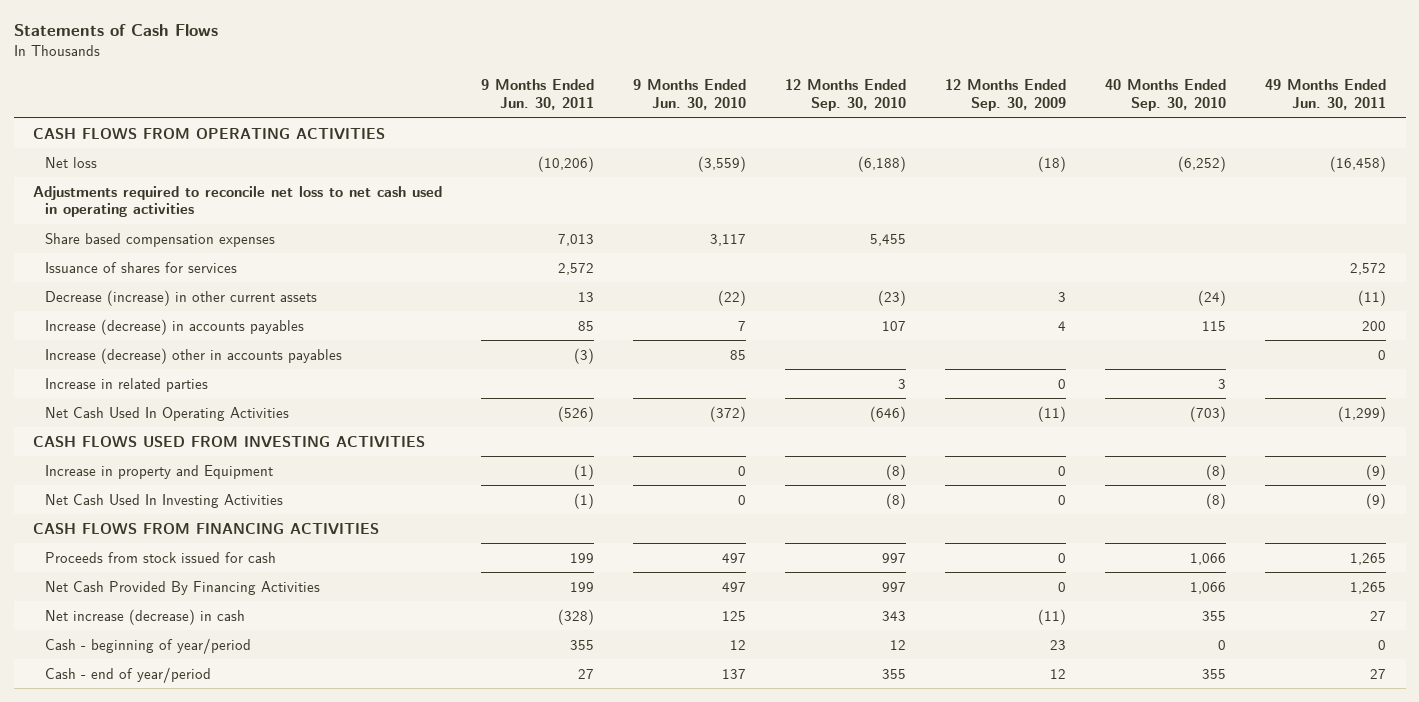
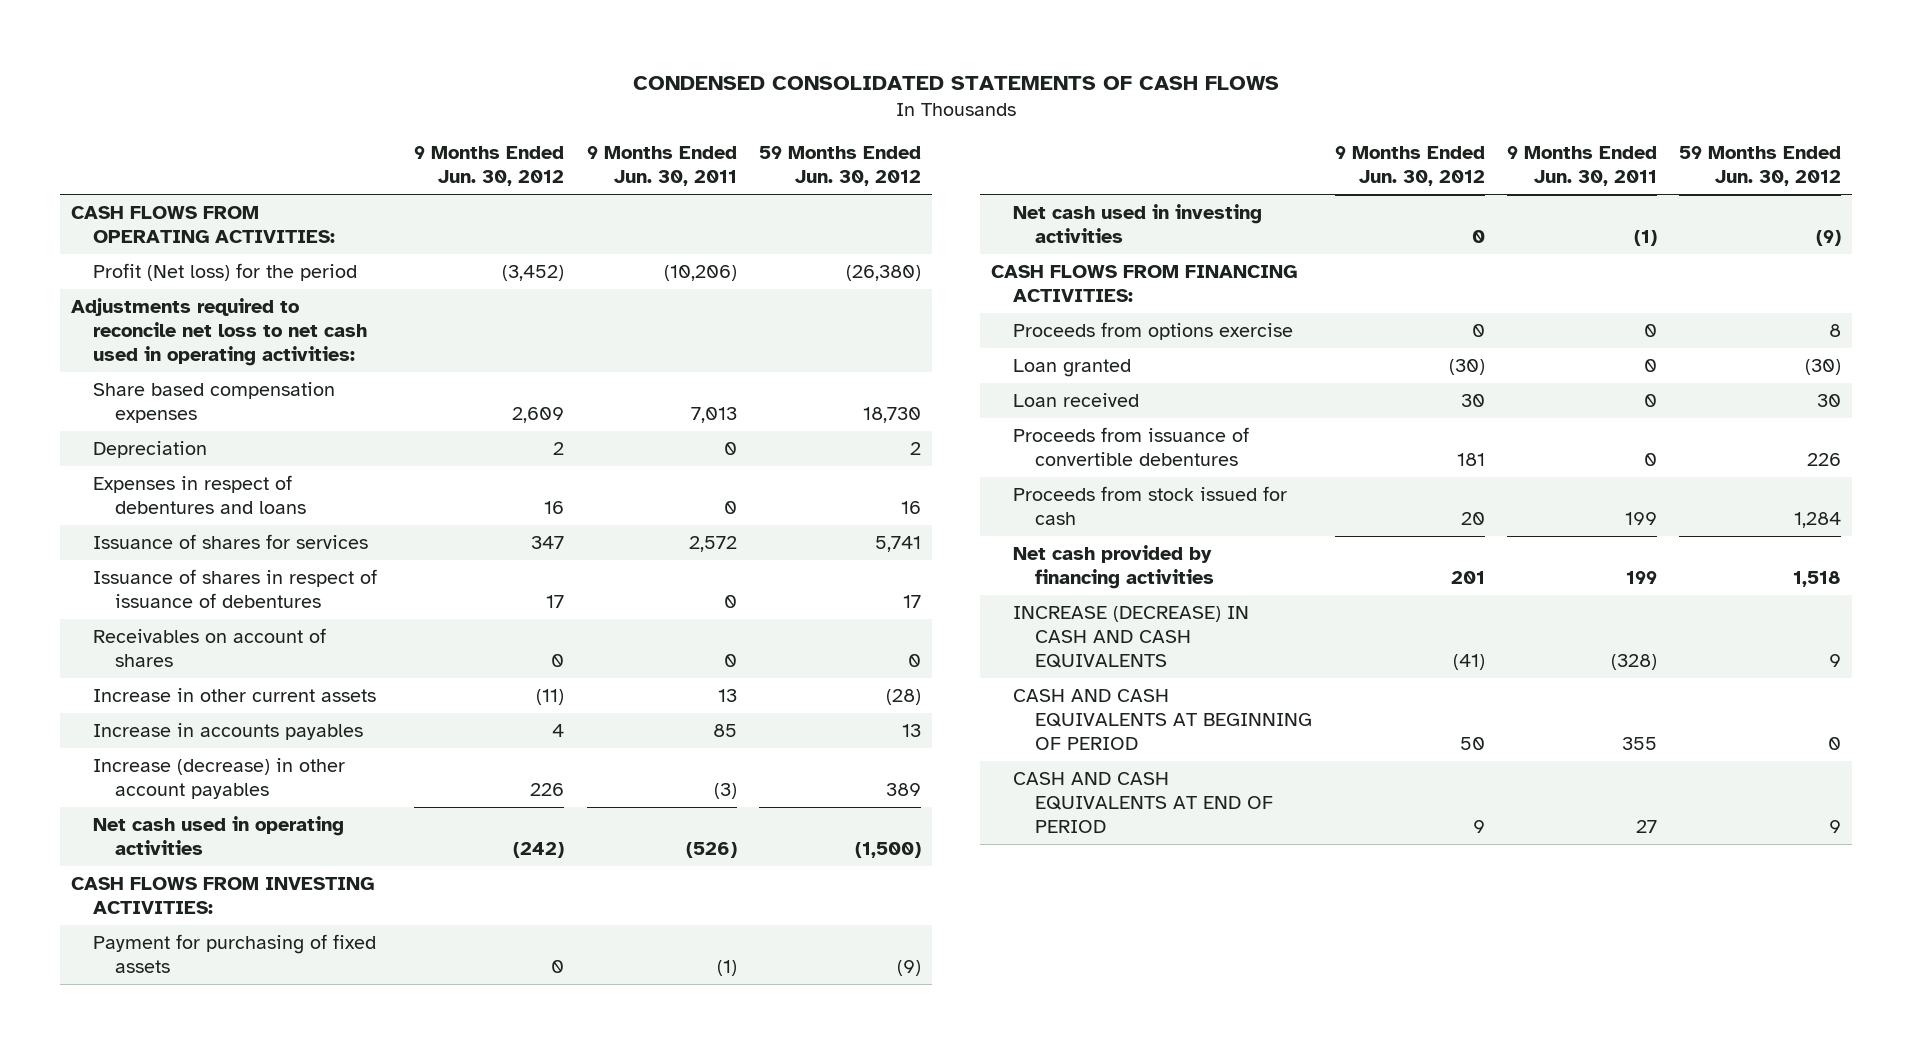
[13,24,218,37] Statements of Cash Flows -> [633,75,1280,90] CONDENSED CONSOLIDATED STATEMENTS OF CASH FLOWS
[633,79,747,111] 9 Months Ended Jun. 30, 2010 -> none
[785,79,907,112] 12 Months Ended Sep. 30, 2010 -> none
[945,79,1067,112] 12 Months Ended Sep. 30, 2009 -> none
[1105,79,1227,112] 40 Months Ended Sep. 30, 2010 -> none
[1265,79,1387,111] 49 Months Ended Jun. 30, 2011 -> none
none -> [414,146,565,187] 9 Months Ended Jun. 30, 2012
none -> [758,146,921,187] 59 Months Ended Jun. 30, 2012
[33,127,386,140] CASH FLOWS FROM OPERATING ACTIVITIES -> [70,206,336,244] CASH FLOWS FROM OPERATING ACTIVITIES:
[45,156,98,168] Net loss -> [93,263,358,282] Profit (Net loss) for the period
[33,185,443,218] Adjustments required to reconcile net loss to net cash used in operating activities -> [70,298,368,366] Adjustments required to reconcile net loss to net cash used in operating activities:
none -> [93,441,208,459] Depreciation
none -> [93,475,307,515] Expenses in respect of debentures and loans
[45,377,209,392] Increase in related parties -> none
none -> [93,569,378,609] Issuance of shares in respect of issuance of debentures
none -> [93,628,327,668] Receivables on account of shares
[45,289,318,306] Decrease (increase) in other current assets -> [93,688,377,703] Increase in other current assets
[45,318,305,335] Increase (decrease) in accounts payables -> [93,723,364,741] Increase in accounts payables
[45,347,343,364] Increase (decrease) other in accounts payables -> [93,758,346,800] Increase (decrease) in other account payables
[45,406,290,421] Net Cash Used In Operating Activities -> [93,816,345,856] Net cash used in operating activities
[33,435,426,448] CASH FLOWS USED FROM INVESTING ACTIVITIES -> [70,877,374,915] CASH FLOWS FROM INVESTING ACTIVITIES:
[45,464,274,479] Increase in property and Equipment -> [93,934,377,974] Payment for purchasing of fixed assets
[45,493,284,508] Net Cash Used In Investing Activities -> [1013,204,1263,244] Net cash used in investing activities
[33,522,380,535] CASH FLOWS FROM FINANCING ACTIVITIES -> [991,265,1298,303] CASH FLOWS FROM FINANCING ACTIVITIES:
none -> [1013,322,1294,341] Proceeds from options exercise
none -> [1013,359,1132,378] Loan granted
none -> [1013,393,1140,408] Loan received
none -> [1013,427,1250,467] Proceeds from issuance of convertible debentures
[45,580,321,595] Net Cash Provided By Financing Activities -> [1013,545,1215,590] Net cash provided by financing activities
[45,608,246,625] Net increase (decrease) in cash -> [1013,606,1250,668] INCREASE (DECREASE) IN CASH AND CASH EQUIVALENTS
[45,637,252,654] Cash - beginning of year/period -> [1013,689,1313,750] CASH AND CASH EQUIVALENTS AT BEGINNING OF PERIOD
[45,666,212,683] Cash - end of year/period -> [1013,772,1274,833] CASH AND CASH EQUIVALENTS AT END OF PERIOD

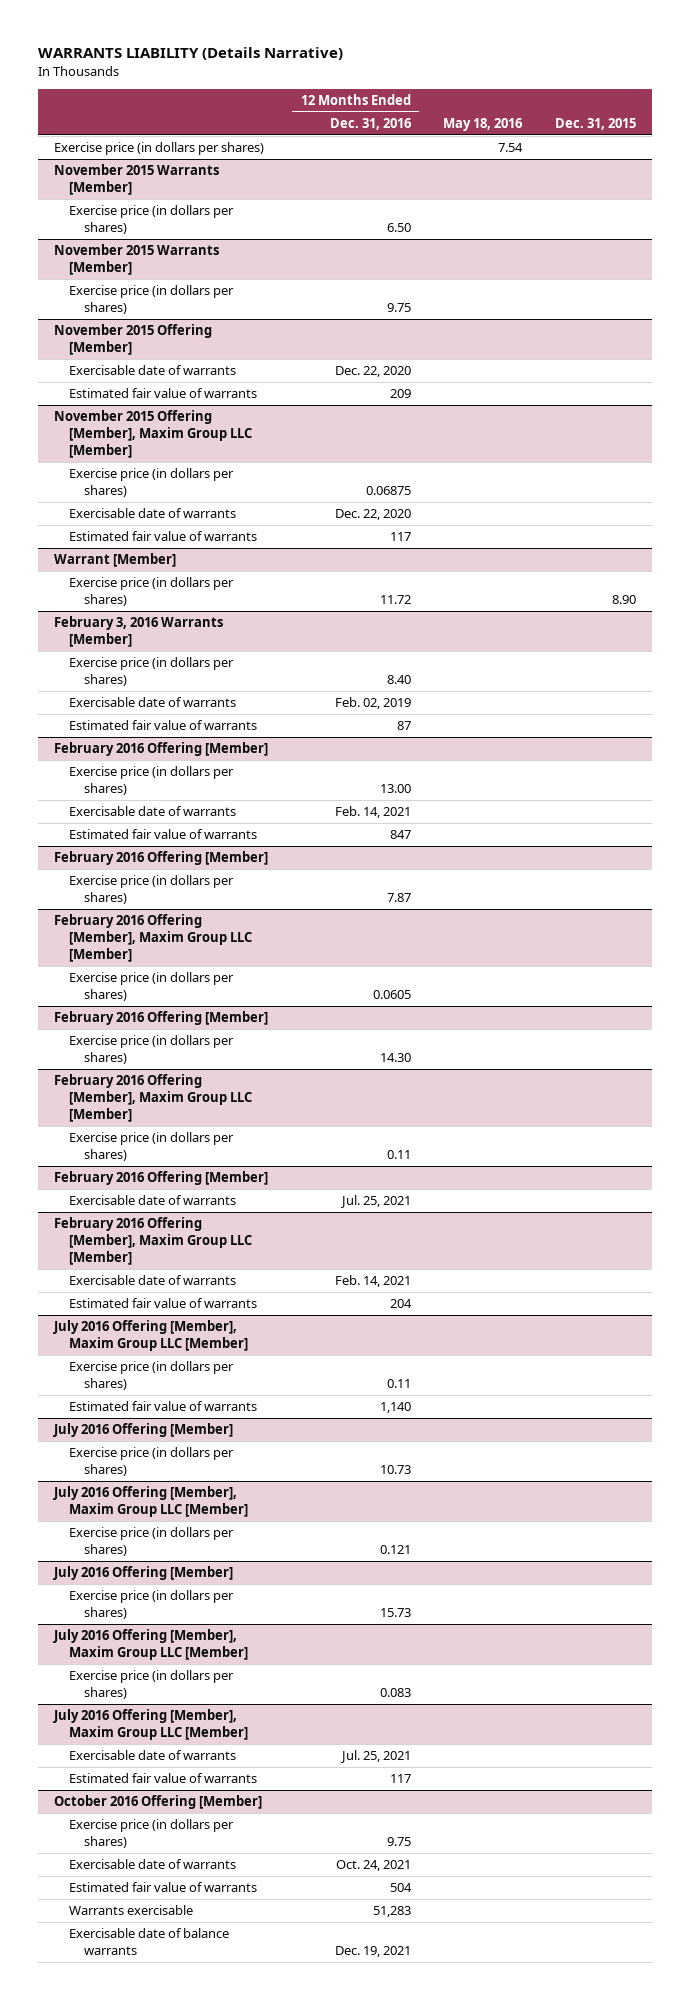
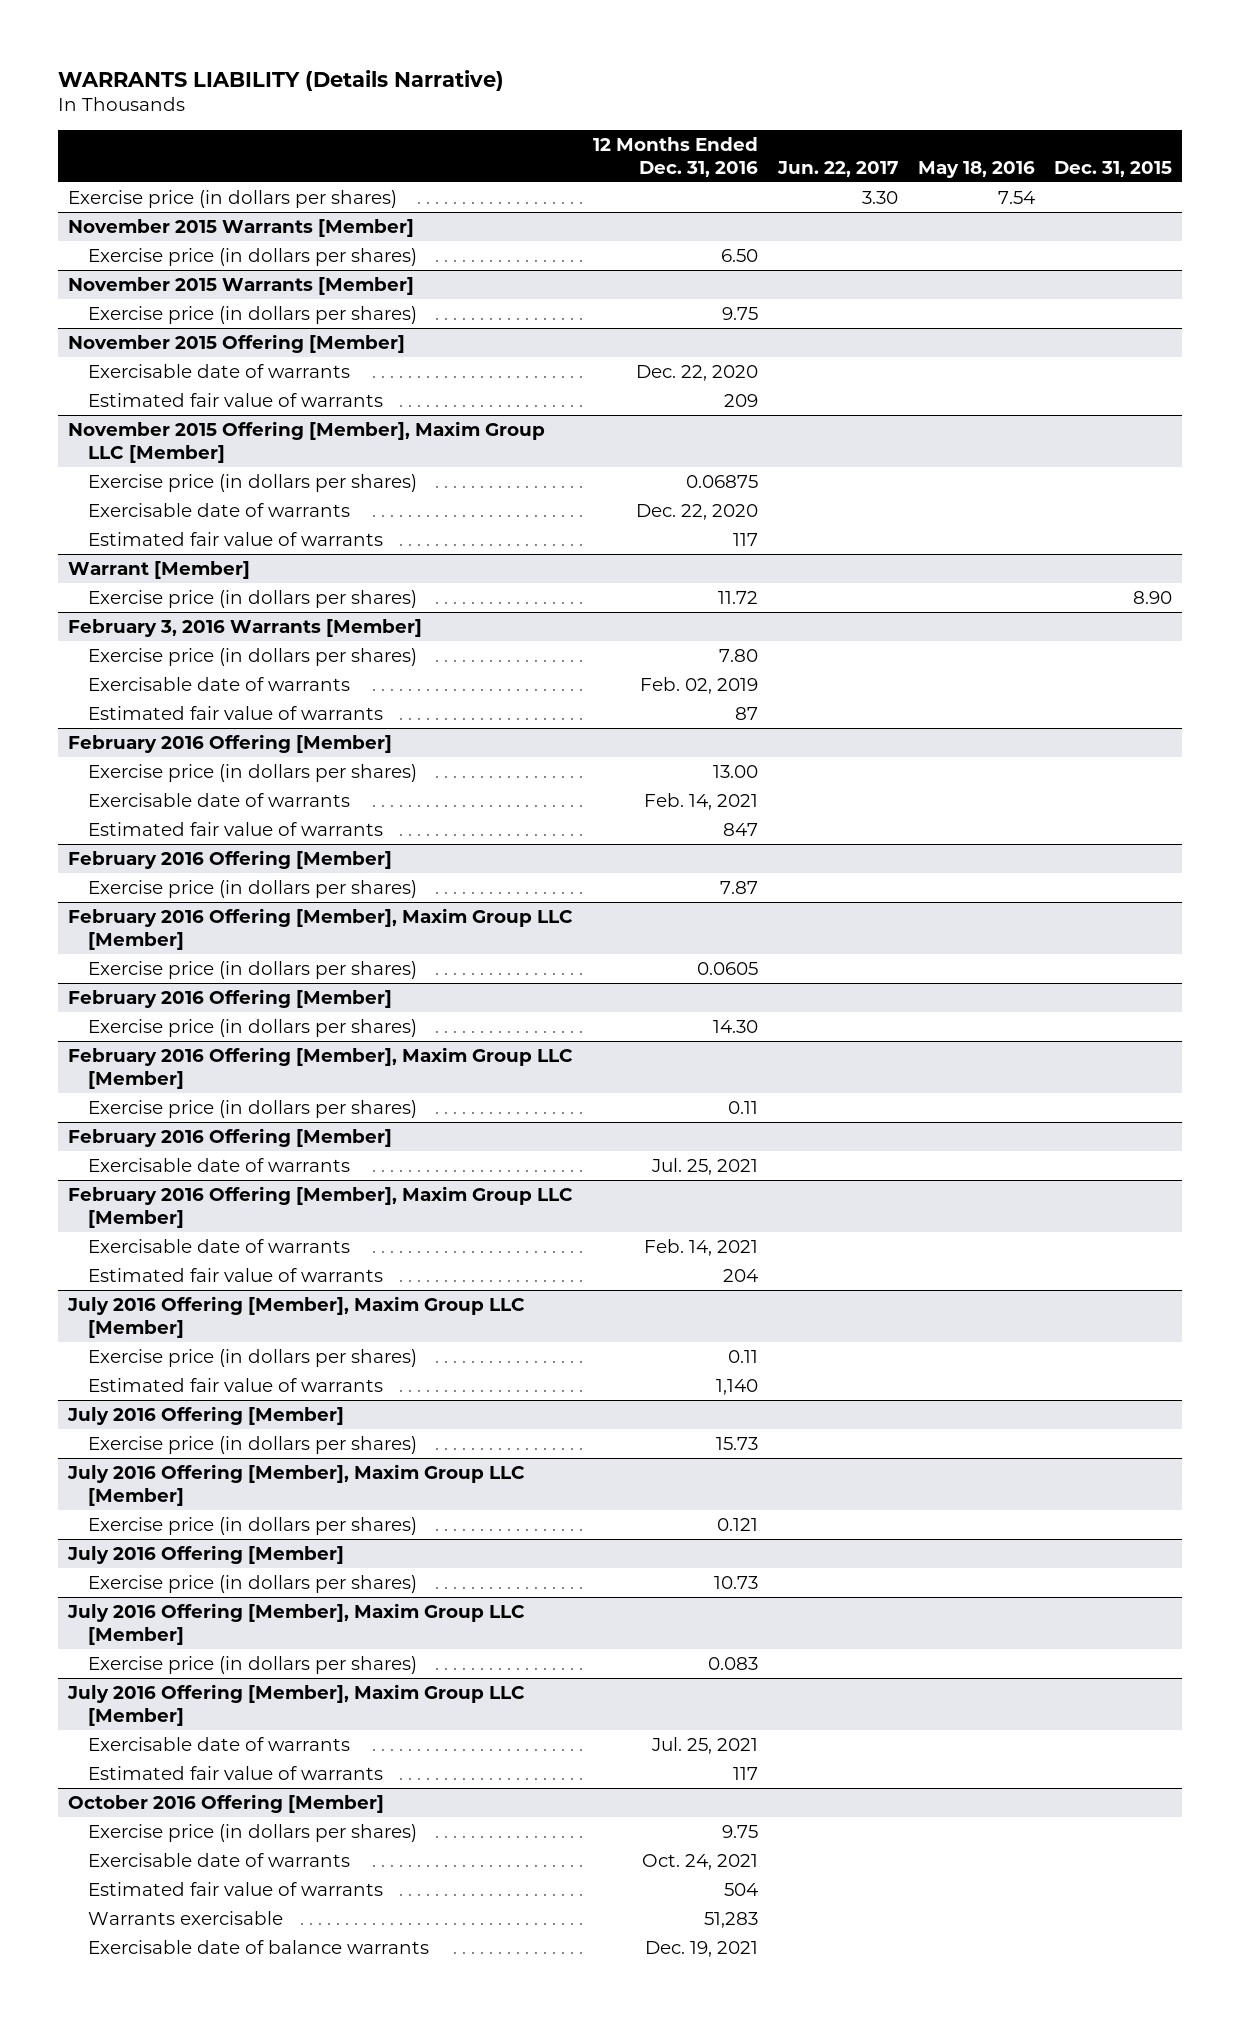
none -> [776,160,898,177] Jun. 22, 2017
[386,675,411,685] 8.40 -> [718,648,758,662] 7.80
[68,1590,234,1620] Exercise price (in dollars per shares) -> [88,1435,418,1454] Exercise price (in dollars per shares)
[68,1447,234,1477] Exercise price (in dollars per shares) -> [88,1574,418,1593] Exercise price (in dollars per shares)

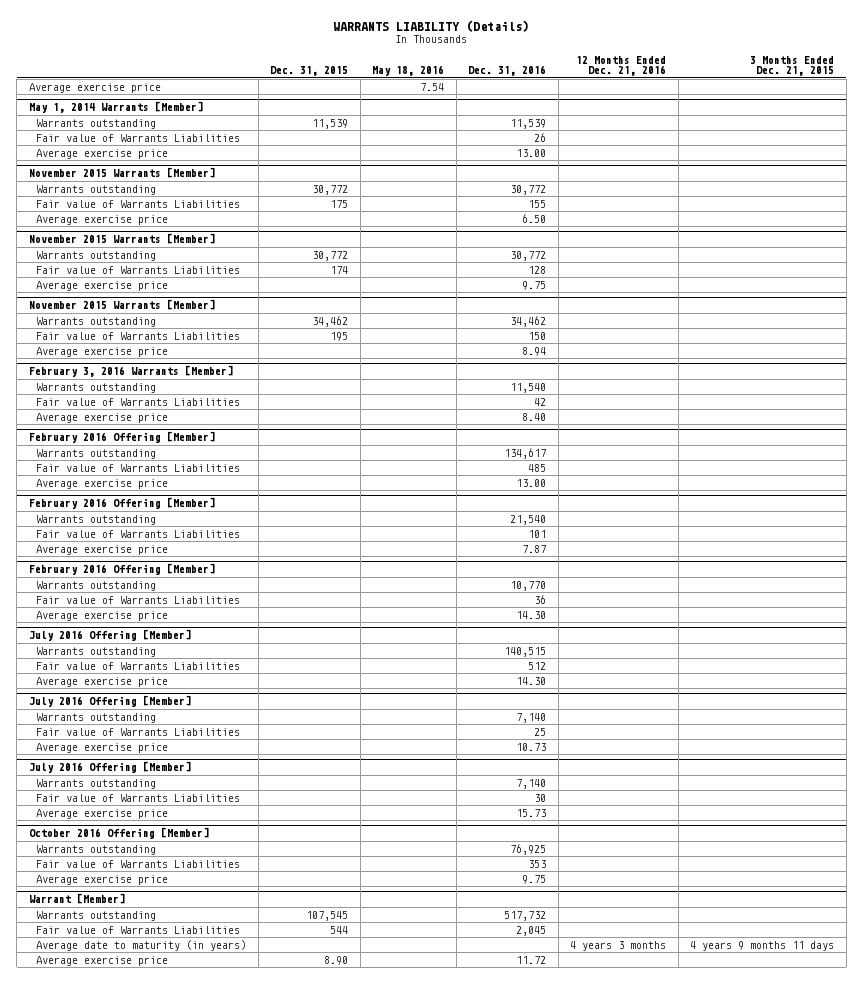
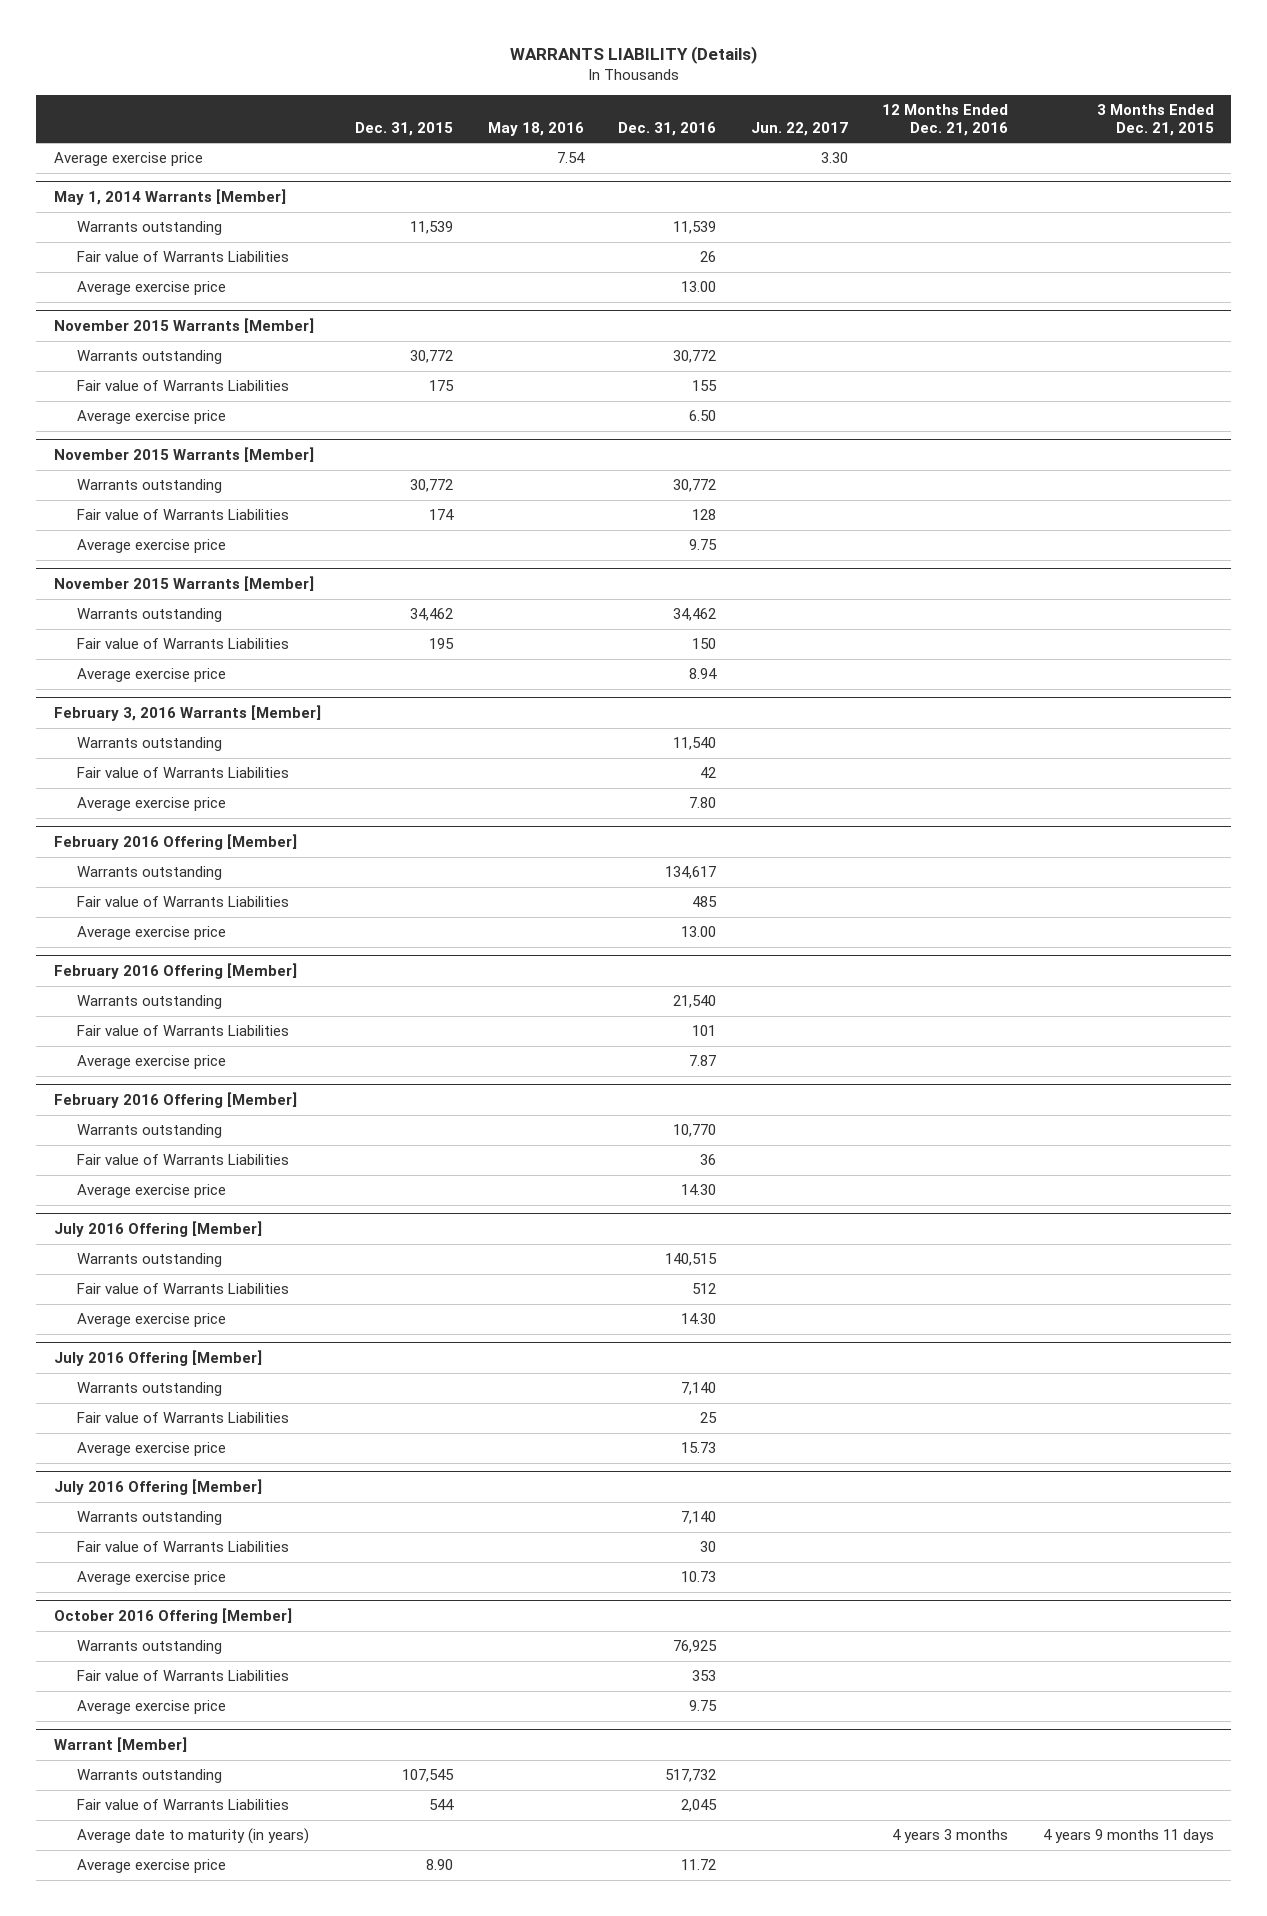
none -> [750,121,848,136] Jun. 22, 2017
[522,412,547,421] 8.40 -> [689,797,717,809] 7.80
[36,808,169,819] Average exercise price -> [76,1442,226,1457] Average exercise price
[36,742,169,753] Average exercise price -> [76,1571,226,1586] Average exercise price

